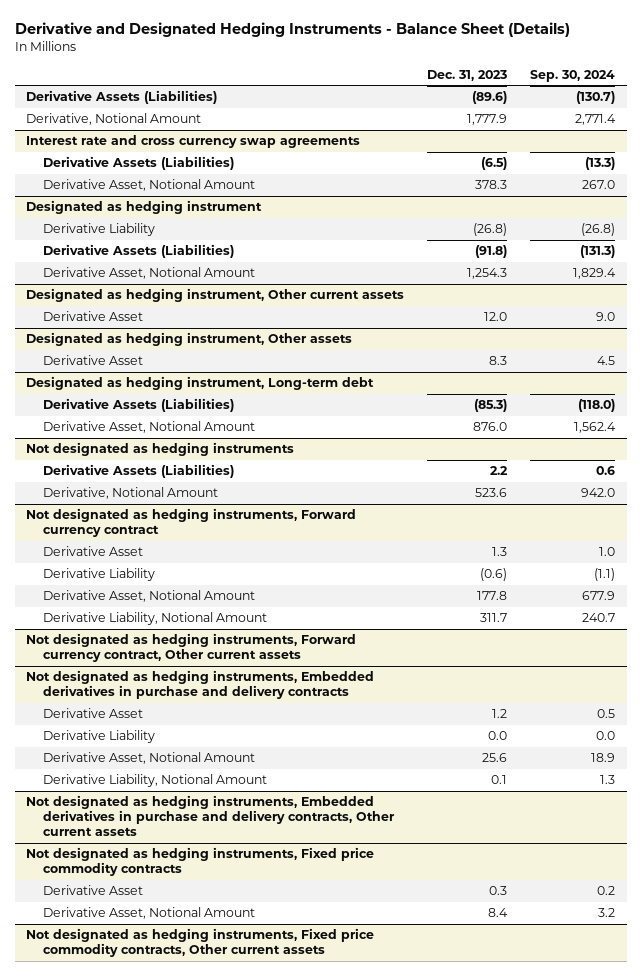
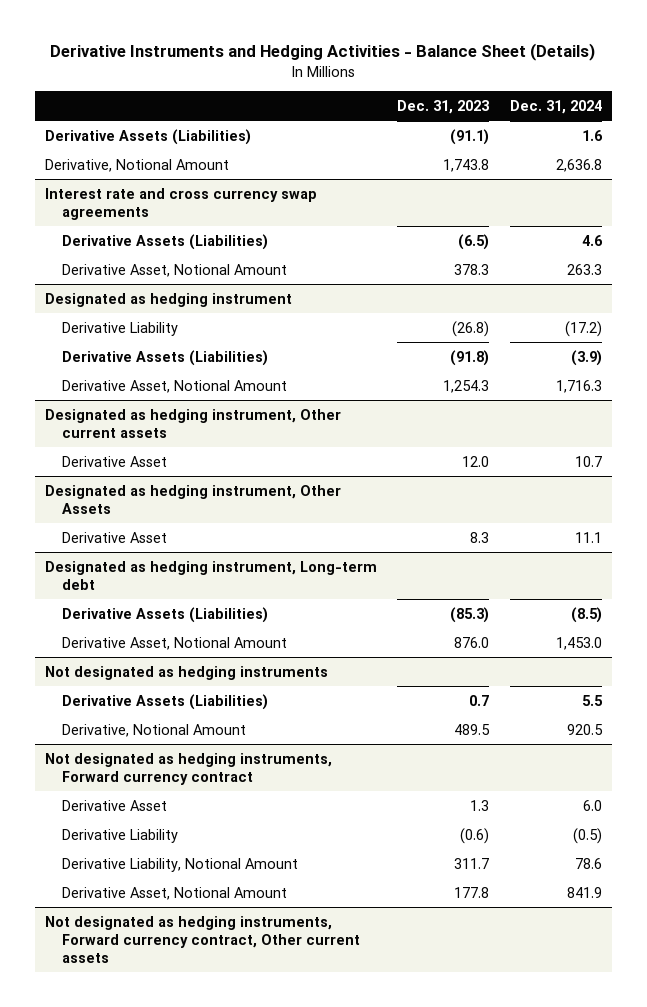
[14,22,570,38] Derivative and Designated Hedging Instruments - Balance Sheet (Details) -> [50,43,596,62] Derivative Instruments and Hedging Activities - Balance Sheet (Details)
[530,69,616,82] Sep. 30, 2024 -> none
none -> [509,99,602,114] Dec. 31, 2024
[472,91,508,105] (89.6) -> [450,128,490,145] (91.1)
[467,114,508,126] 1,777.9 -> [443,158,490,172] 1,743.8
[26,332,353,347] Designated as hedging instrument, Other assets -> [45,484,342,514] Designated as hedging instrument, Other Assets
[490,466,509,476] 2.2 -> [469,694,490,706] 0.7
[475,488,508,498] 523.6 -> [454,723,491,735] 489.5
[43,590,256,603] Derivative Asset, Notional Amount -> [61,886,287,900] Derivative Asset, Notional Amount
[26,670,375,700] Not designated as hedging instruments, Embedded derivatives in purchase and delivery contracts -> none
[43,708,144,719] Derivative Asset -> none
[43,730,156,744] Derivative Liability -> none
[43,752,256,765] Derivative Asset, Notional Amount -> none
[43,774,268,788] Derivative Liability, Notional Amount -> none
[26,795,396,836] Not designated as hedging instruments, Embedded derivatives in purchase and delivery contracts, Other current assets -> none
[26,847,375,877] Not designated as hedging instruments, Fixed price commodity contracts -> none
[43,885,144,896] Derivative Asset -> none
[43,907,256,920] Derivative Asset, Notional Amount -> none
[26,928,375,958] Not designated as hedging instruments, Fixed price commodity contracts, Other current assets -> none

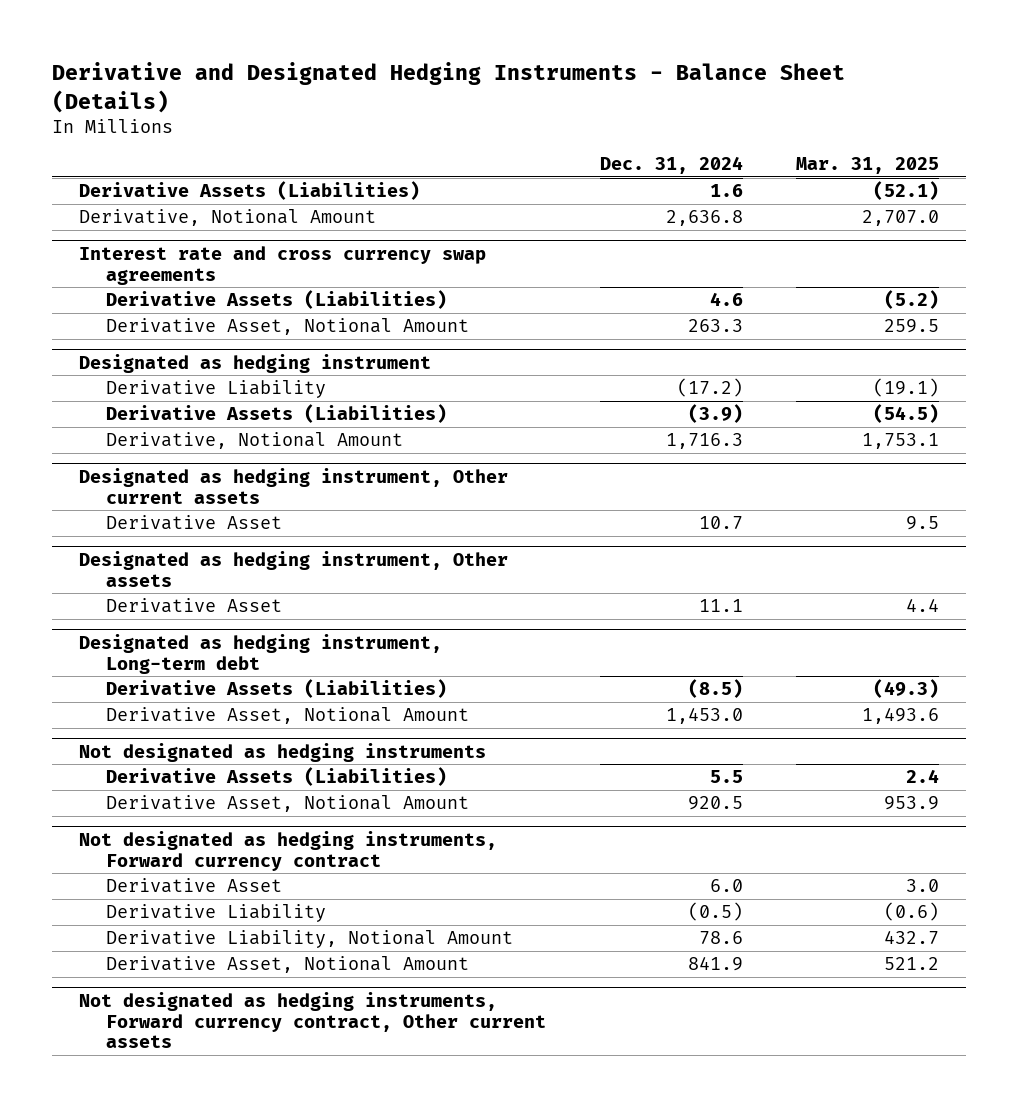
[50,43,596,62] Derivative Instruments and Hedging Activities - Balance Sheet (Details) -> [52,62,846,113] Derivative and Designated Hedging Instruments - Balance Sheet (Details)
[397,99,490,114] Dec. 31, 2023 -> none
none -> [796,157,940,175] Mar. 31, 2025
[61,379,287,393] Derivative Asset, Notional Amount -> [105,432,403,450] Derivative, Notional Amount
[45,484,342,514] Designated as hedging instrument, Other Assets -> [79,550,509,587] Designated as hedging instrument, Other assets
[61,723,246,737] Derivative, Notional Amount -> [105,795,469,813] Derivative Asset, Notional Amount

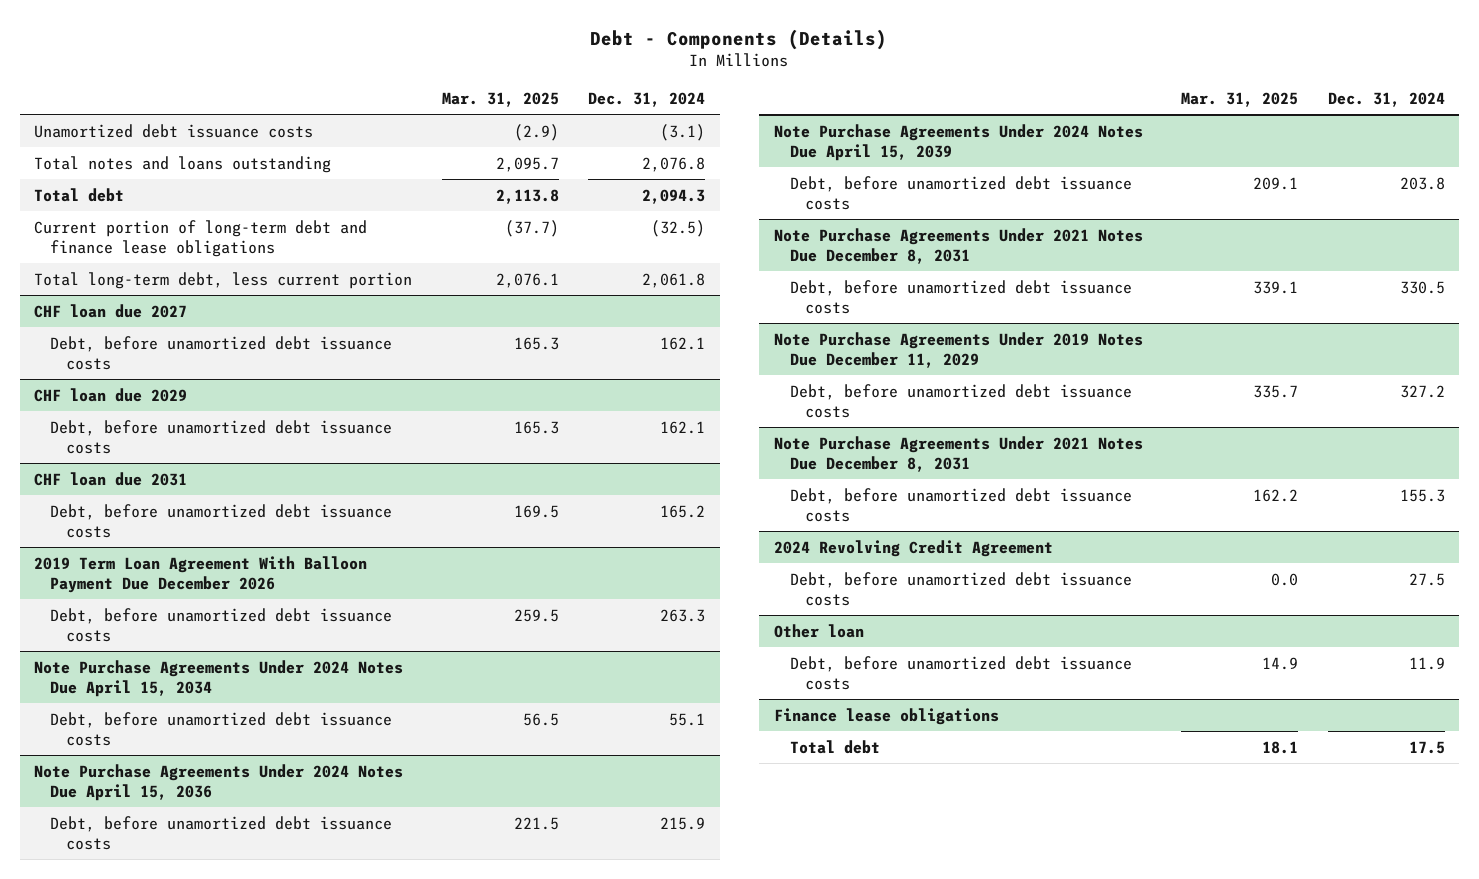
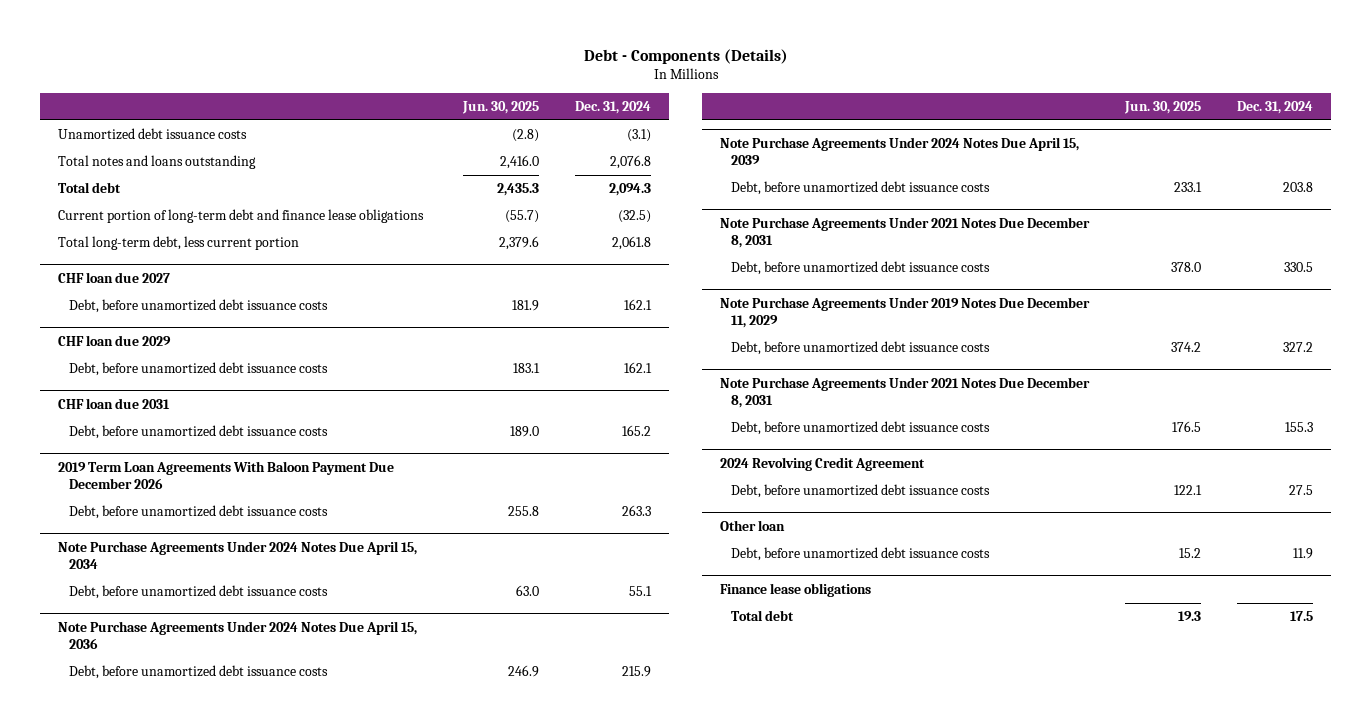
[441,91,559,107] Mar. 31, 2025 -> none
none -> [462,100,540,114] Jun. 30, 2025
[34,555,368,593] 2019 Term Loan Agreement With Balloon Payment Due December 2026 -> [58,460,395,490] 2019 Term Loan Agreements With Baloon Payment Due December 2026

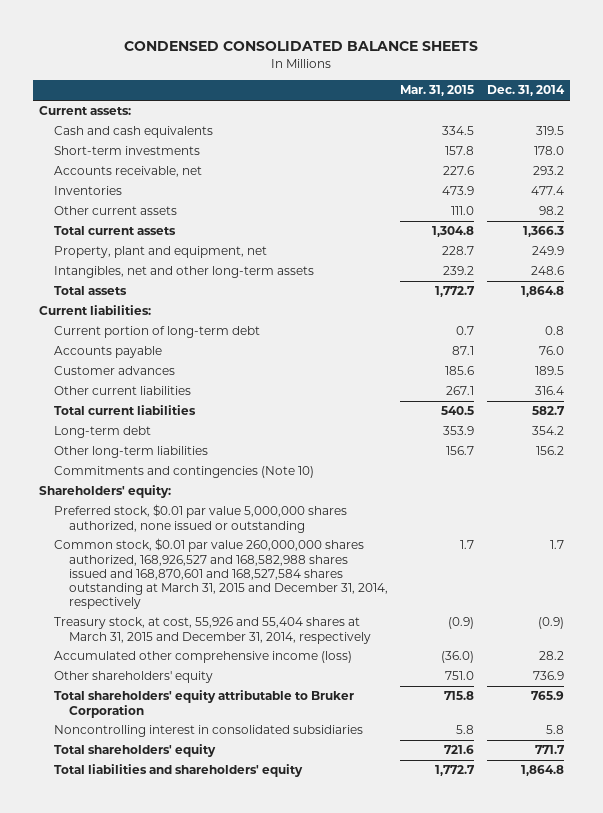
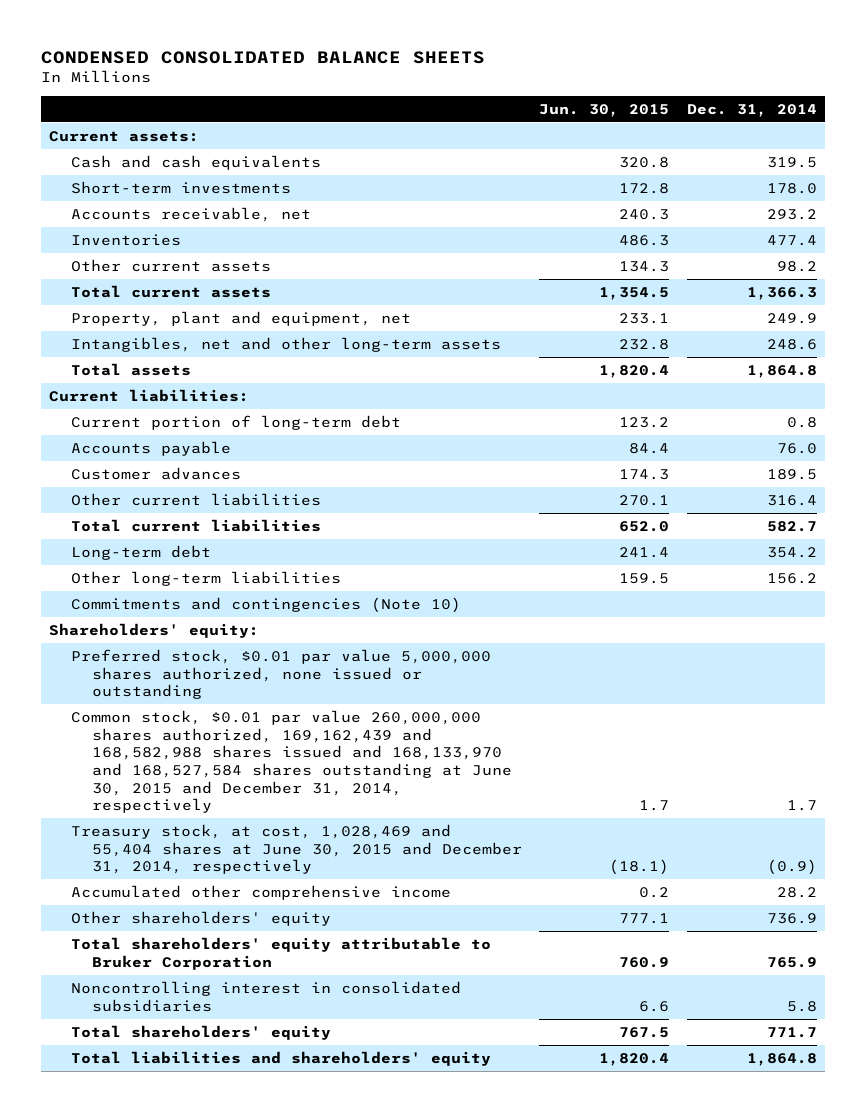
[400,85,475,97] Mar. 31, 2015 -> none
none -> [539,103,670,117] Jun. 30, 2015
[53,538,388,610] Common stock, $0.01 par value 260,000,000 shares authorized, 168,926,527 and 168,582,988 shares issued and 168,870,601 and 168,527,584 shares outstanding at March 31, 2015 and December 31, 2014, respectively -> [70,709,513,814] Common stock, $0.01 par value 260,000,000 shares authorized, 169,162,439 and 168,582,988 shares issued and 168,133,970 and 168,527,584 shares outstanding at June 30, 2015 and December 31, 2014, respectively
[53,617,371,644] Treasury stock, at cost, 55,926 and 55,404 shares at March 31, 2015 and December 31, 2014, respectively -> [70,823,523,875] Treasury stock, at cost, 1,028,469 and 55,404 shares at June 30, 2015 and December 31, 2014, respectively
[53,651,352,664] Accumulated other comprehensive income (loss) -> [70,884,451,900] Accumulated other comprehensive income

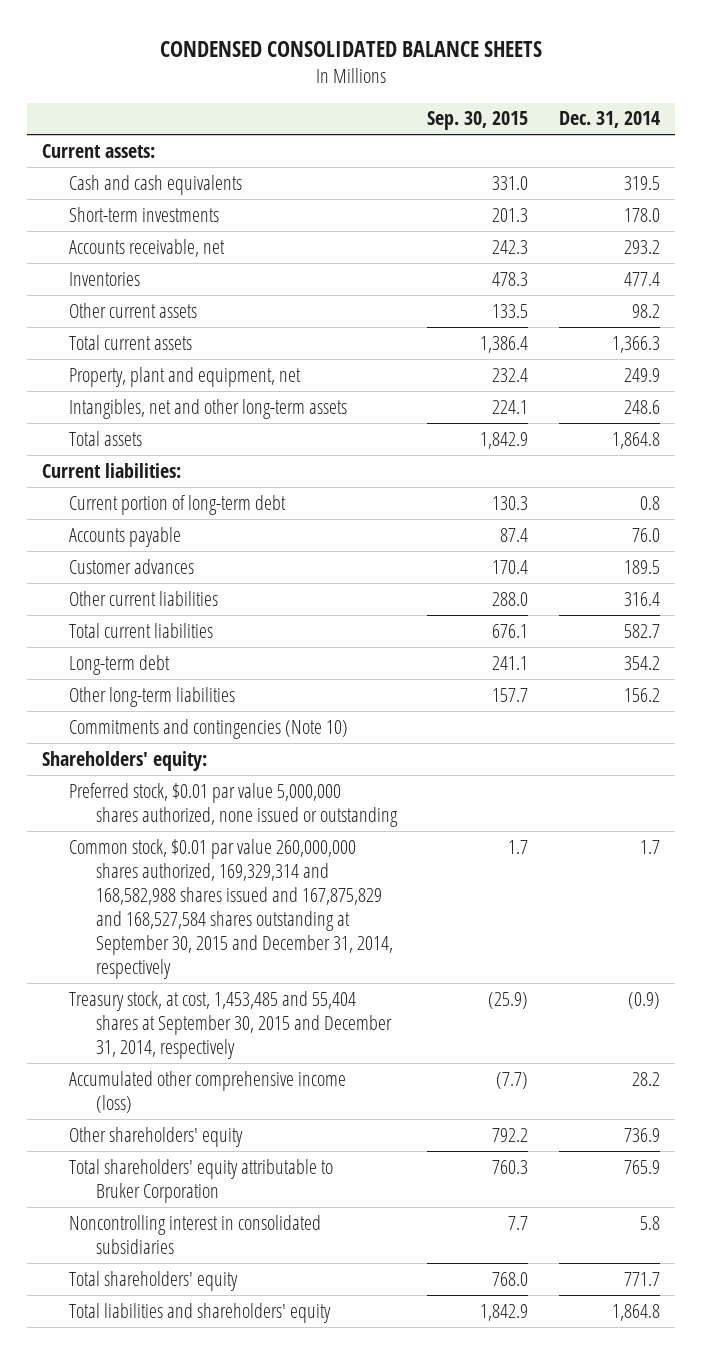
[539,103,670,117] Jun. 30, 2015 -> none
none -> [427,111,529,131] Sep. 30, 2015
[70,709,513,814] Common stock, $0.01 par value 260,000,000 shares authorized, 169,162,439 and 168,582,988 shares issued and 168,133,970 and 168,527,584 shares outstanding at June 30, 2015 and December 31, 2014, respectively -> [69,838,394,980] Common stock, $0.01 par value 260,000,000 shares authorized, 169,329,314 and 168,582,988 shares issued and 167,875,829 and 168,527,584 shares outstanding at September 30, 2015 and December 31, 2014, respectively
[70,823,523,875] Treasury stock, at cost, 1,028,469 and 55,404 shares at June 30, 2015 and December 31, 2014, respectively -> [69,990,393,1059] Treasury stock, at cost, 1,453,485 and 55,404 shares at September 30, 2015 and December 31, 2014, respectively
[70,884,451,900] Accumulated other comprehensive income -> [69,1070,347,1113] Accumulated other comprehensive income (loss)

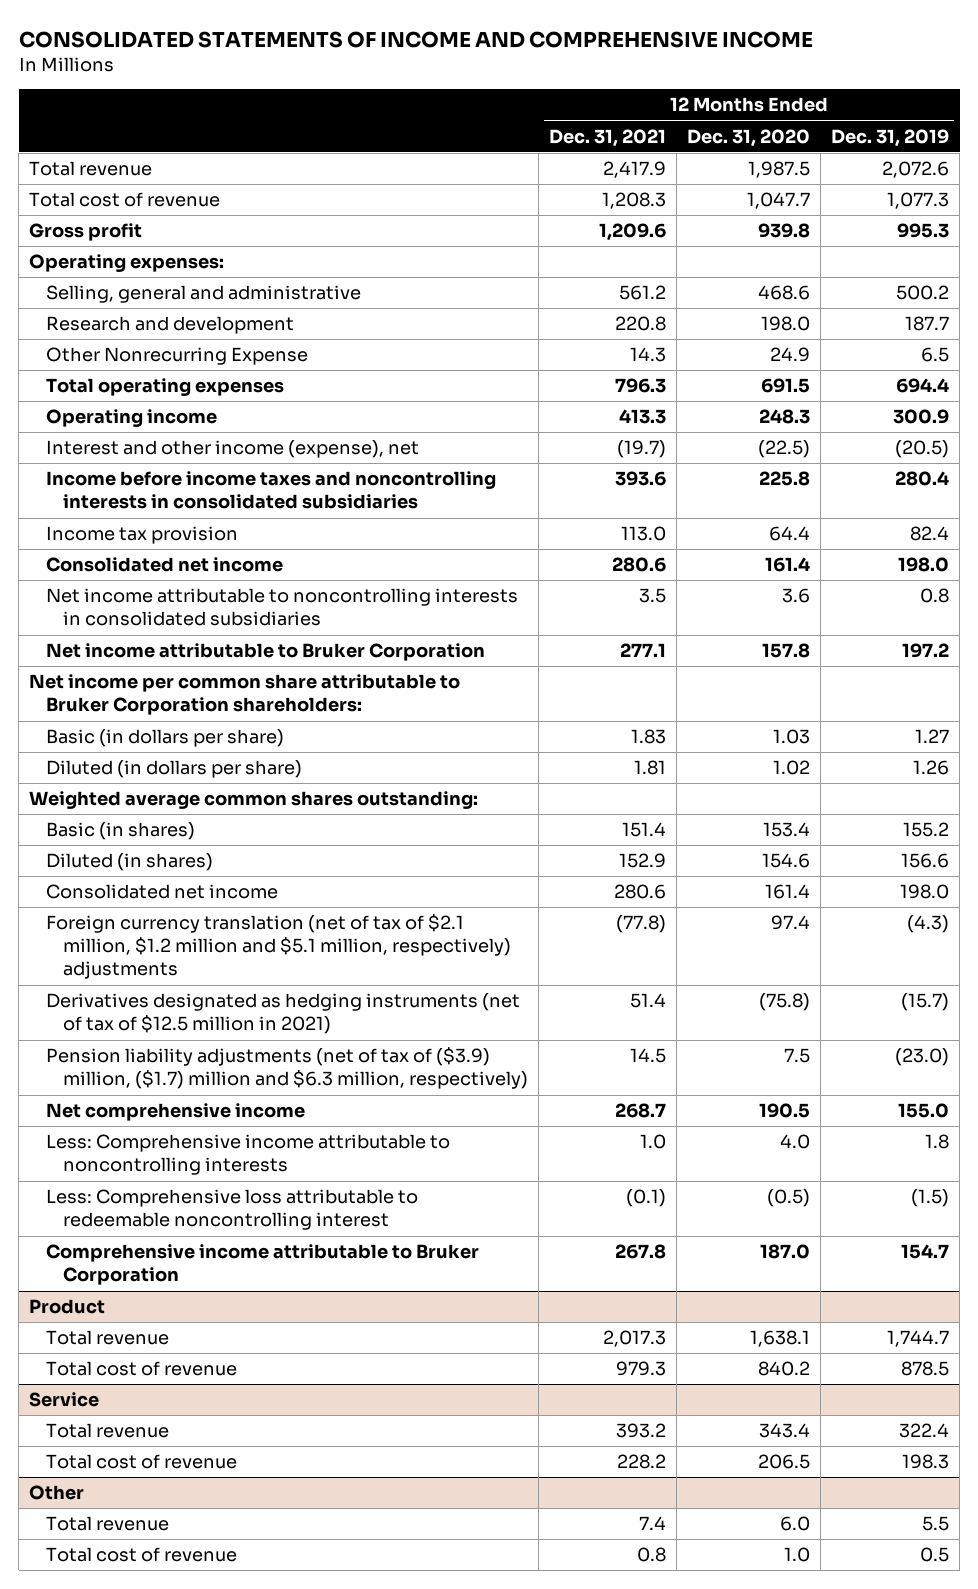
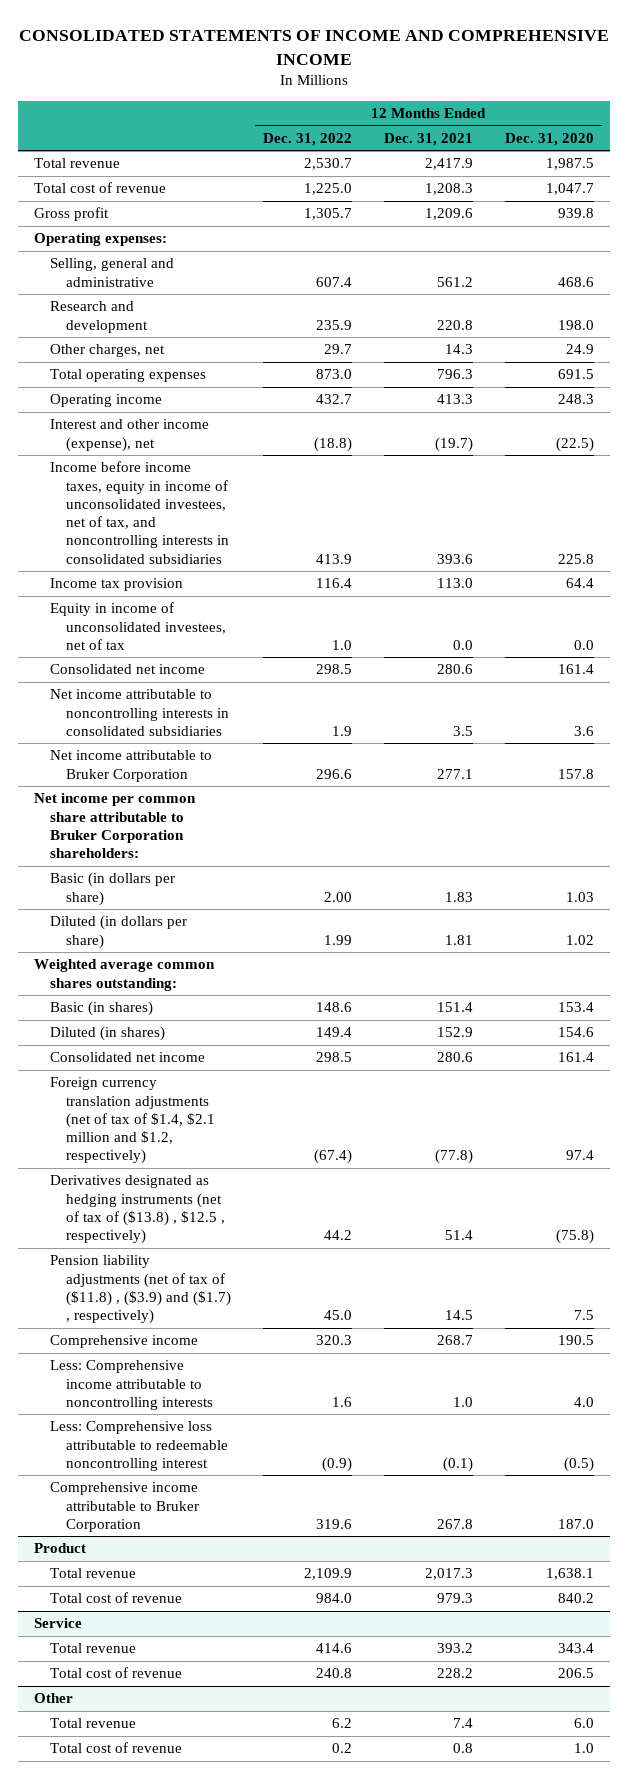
[831,128,950,147] Dec. 31, 2019 -> none
none -> [263,132,353,146] Dec. 31, 2022
[46,347,309,366] Other Nonrecurring Expense -> [50,344,166,358] Other charges, net
[46,471,497,510] Income before income taxes and noncontrolling interests in consolidated subsidiaries -> [50,461,230,564] Income before income taxes, equity in income of unconsolidated investees, net of tax, and noncontrolling interests in consolidated subsidiaries
none -> [50,602,227,650] Equity in income of unconsolidated investees, net of tax
[46,914,512,980] Foreign currency translation (net of tax of $2.1 million, $1.2 million and $5.1 million, respectively) adjustments -> [50,1077,216,1165] Foreign currency translation adjustments (net of tax of $1.4, $2.1 million and $1.2, respectively)
[46,993,521,1035] Derivatives designated as hedging instruments (net of tax of $12.5 million in 2021) -> [50,1175,226,1245] Derivatives designated as hedging instruments (net of tax of ($13.8) , $12.5 , respectively)
[46,1047,529,1090] Pension liability adjustments (net of tax of ($3.9) million, ($1.7) million and $6.3 million, respectively) -> [50,1255,232,1325] Pension liability adjustments (net of tax of ($11.8) , ($3.9) and ($1.7) , respectively)
[46,1103,306,1122] Net comprehensive income -> [50,1335,199,1349] Comprehensive income

